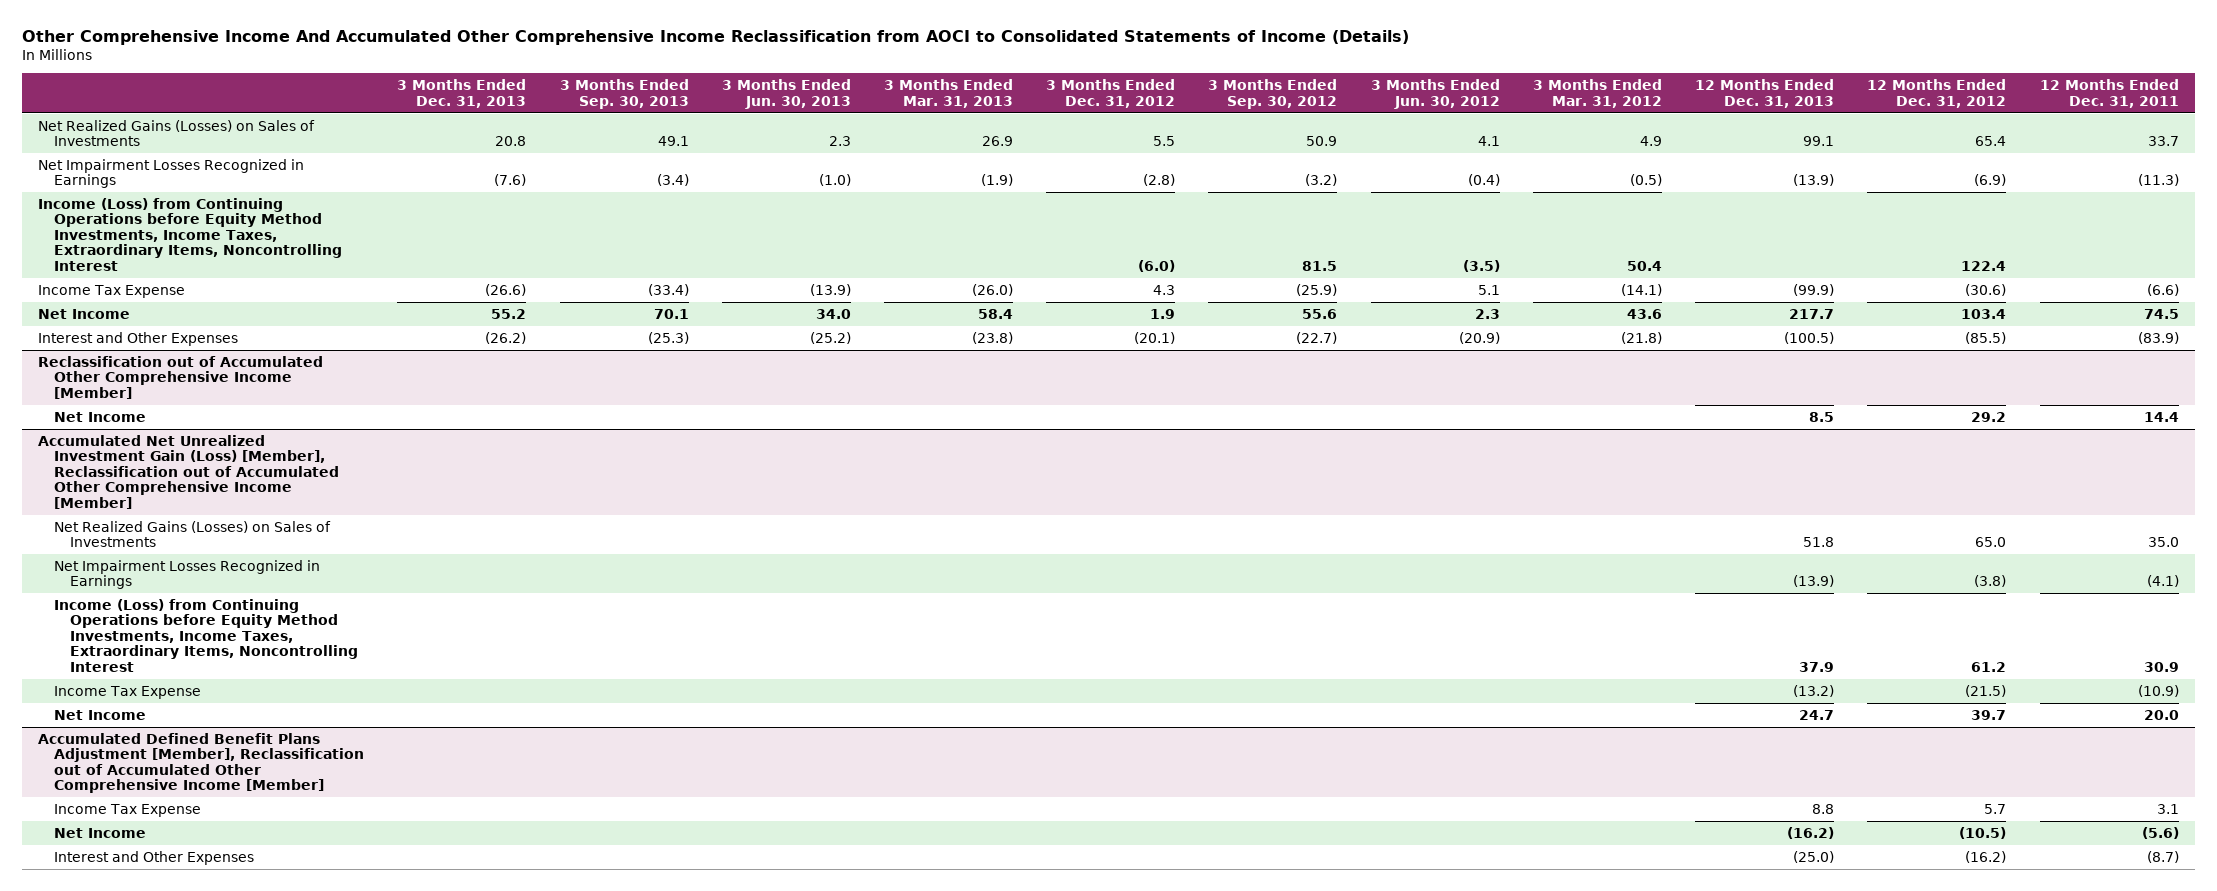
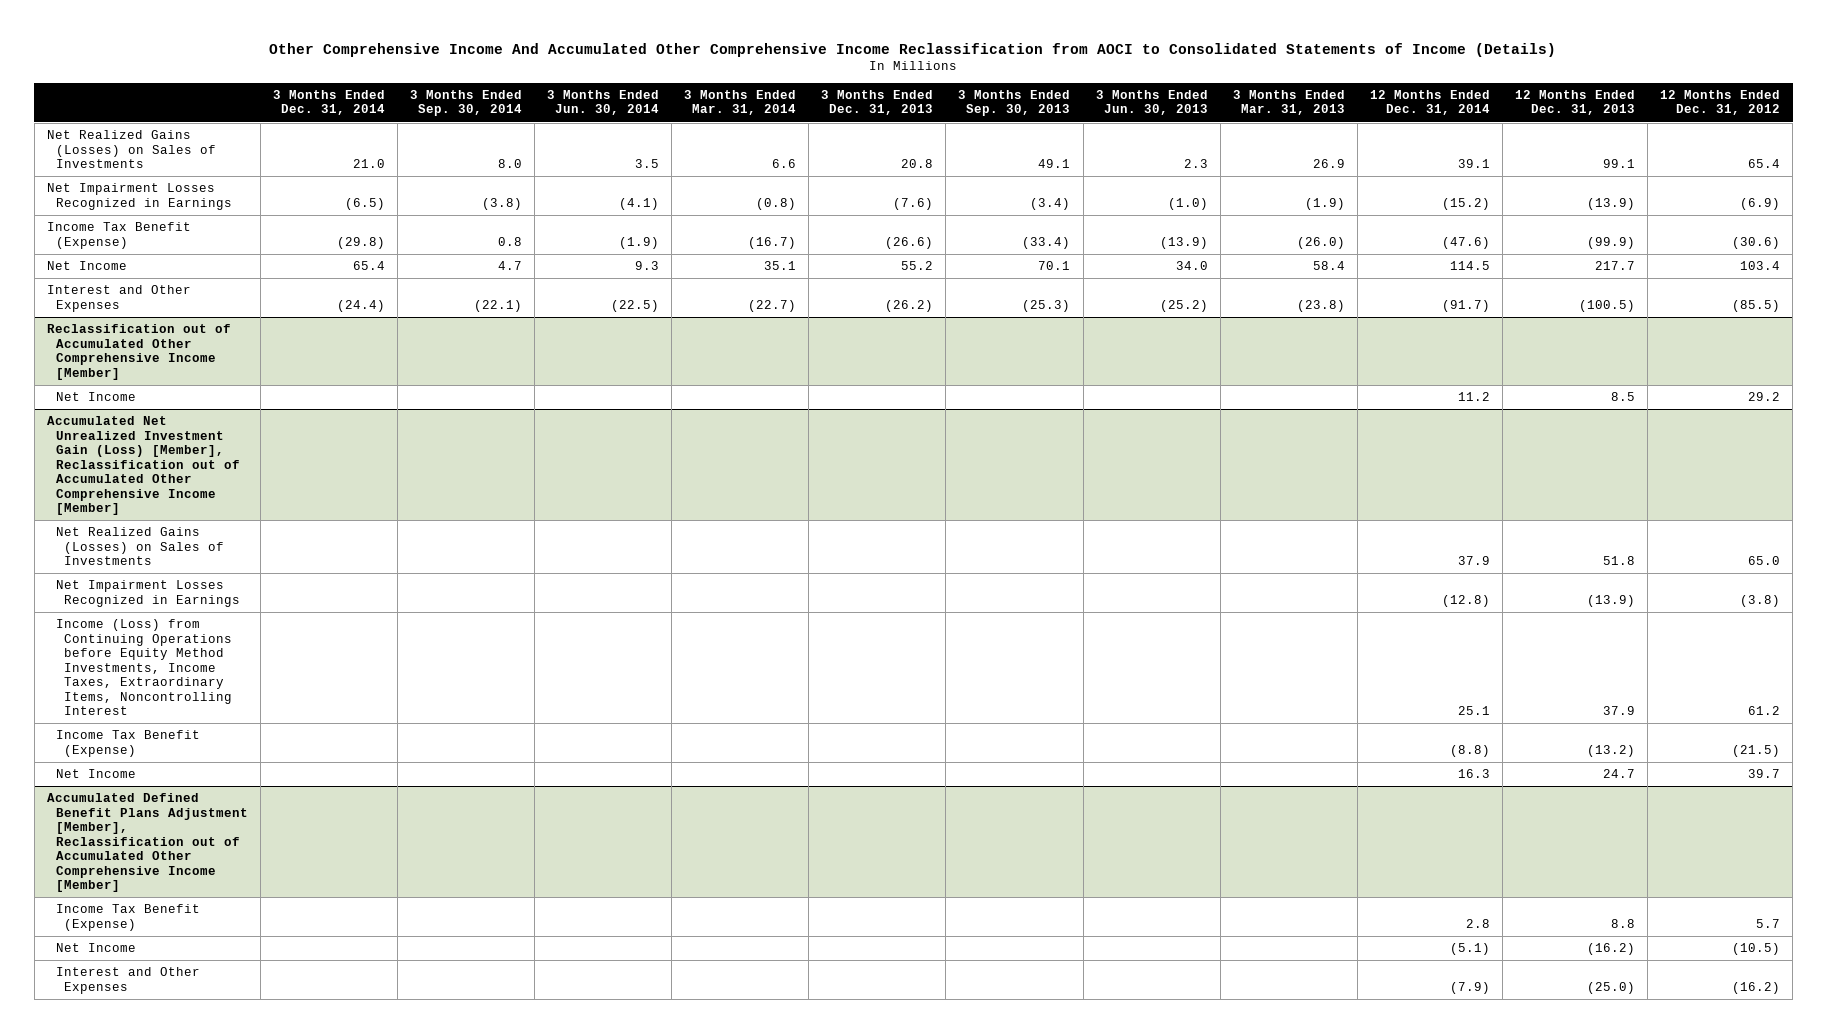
[1046,79,1176,108] 3 Months Ended Dec. 31, 2012 -> none
[1208,79,1338,109] 3 Months Ended Sep. 30, 2012 -> none
[1370,79,1500,109] 3 Months Ended Jun. 30, 2012 -> none
[1532,79,1662,108] 3 Months Ended Mar. 31, 2012 -> none
[2039,79,2179,108] 12 Months Ended Dec. 31, 2011 -> none
none -> [272,89,385,116] 3 Months Ended Dec. 31, 2014
none -> [409,89,522,117] 3 Months Ended Sep. 30, 2014
none -> [547,89,660,116] 3 Months Ended Jun. 30, 2014
none -> [684,89,797,116] 3 Months Ended Mar. 31, 2014
none -> [1369,89,1490,116] 12 Months Ended Dec. 31, 2014
[38,197,343,271] Income (Loss) from Continuing Operations before Equity Method Investments, Income Taxes, Extraordinary Items, Noncontrolling Interest -> none
[38,284,186,298] Income Tax Expense -> [46,222,191,249] Income Tax Benefit (Expense)
[54,685,202,699] Income Tax Expense -> [55,730,200,757] Income Tax Benefit (Expense)
[54,803,202,817] Income Tax Expense -> [55,904,200,931] Income Tax Benefit (Expense)

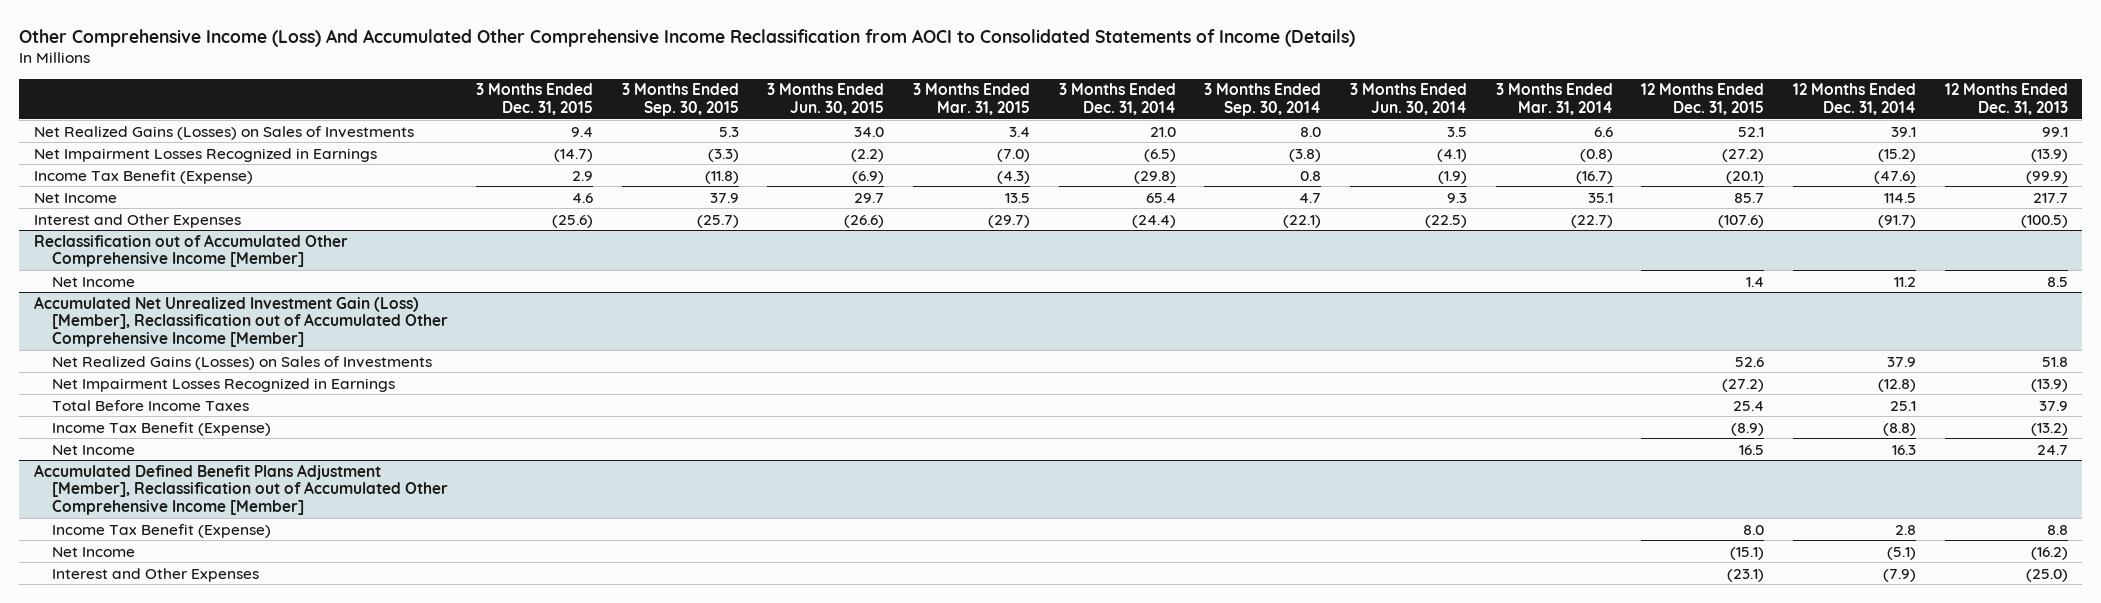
[269,42,1557,57] Other Comprehensive Income And Accumulated Other Comprehensive Income Reclassification from AOCI to Consolidated Statements of Income (Details) -> [19,28,1356,47] Other Comprehensive Income (Loss) And Accumulated Other Comprehensive Income Reclassification from AOCI to Consolidated Statements of Income (Details)
[821,89,934,116] 3 Months Ended Dec. 31, 2013 -> none
[958,89,1071,117] 3 Months Ended Sep. 30, 2013 -> none
[1095,89,1208,116] 3 Months Ended Jun. 30, 2013 -> none
[1232,89,1345,116] 3 Months Ended Mar. 31, 2013 -> none
[1660,89,1781,116] 12 Months Ended Dec. 31, 2012 -> none
none -> [476,83,594,115] 3 Months Ended Dec. 31, 2015
none -> [621,83,739,116] 3 Months Ended Sep. 30, 2015
none -> [767,83,885,115] 3 Months Ended Jun. 30, 2015
none -> [913,83,1031,115] 3 Months Ended Mar. 31, 2015
none -> [1641,83,1765,115] 12 Months Ended Dec. 31, 2015
[55,619,233,716] Income (Loss) from Continuing Operations before Equity Method Investments, Income Taxes, Extraordinary Items, Noncontrolling Interest -> [51,399,249,411] Total Before Income Taxes

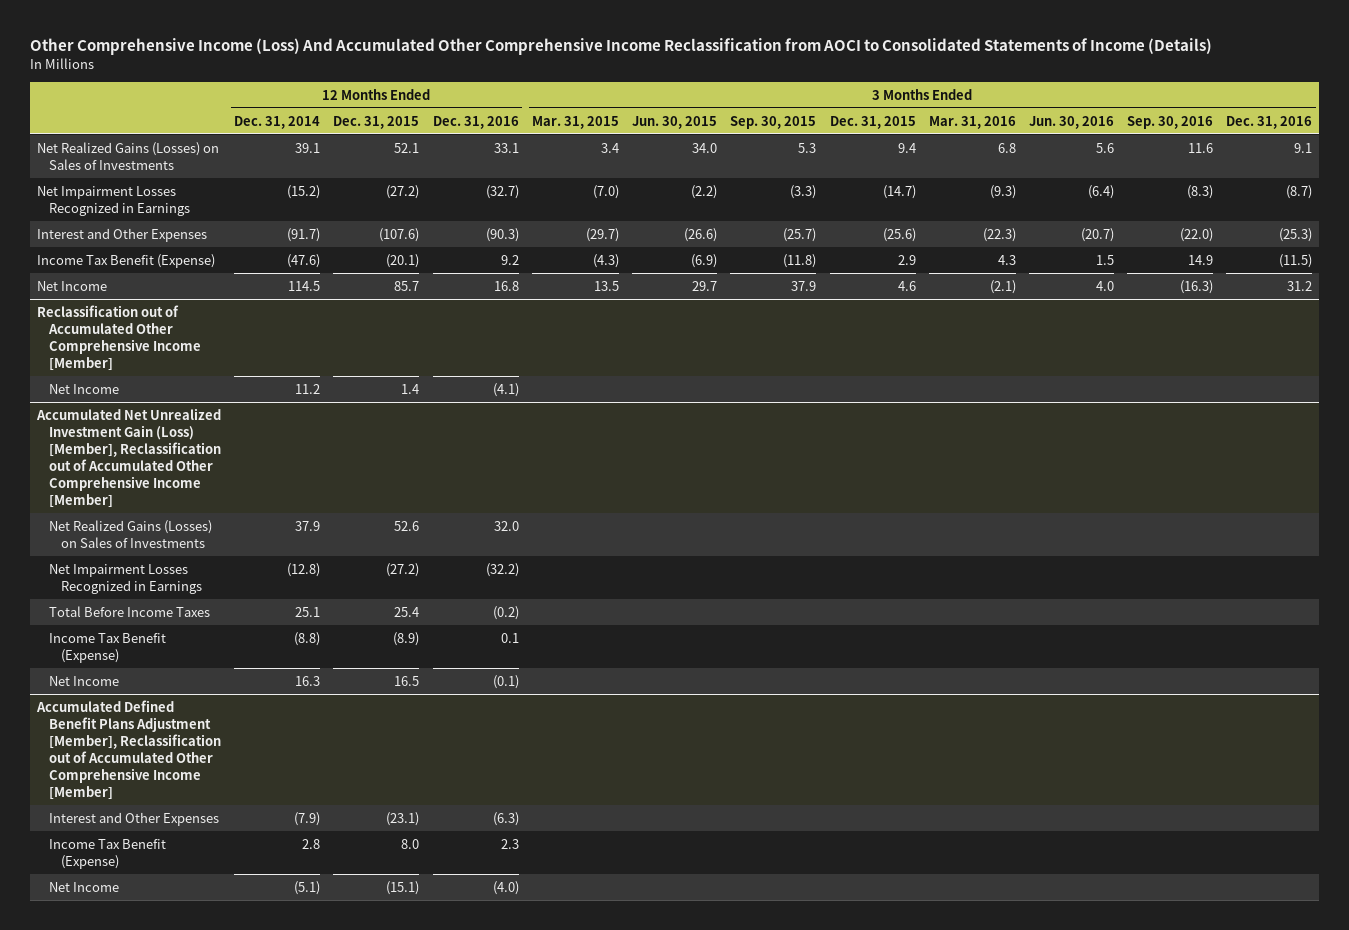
[1058,83,1176,115] 3 Months Ended Dec. 31, 2014 -> none
[1204,83,1322,116] 3 Months Ended Sep. 30, 2014 -> none
[1350,83,1468,115] 3 Months Ended Jun. 30, 2014 -> none
[1495,83,1613,115] 3 Months Ended Mar. 31, 2014 -> none
[1944,83,2068,115] 12 Months Ended Dec. 31, 2013 -> none
none -> [432,115,519,129] Dec. 31, 2016
none -> [928,115,1016,129] Mar. 31, 2016
none -> [1028,115,1114,129] Jun. 30, 2016
none -> [1127,115,1214,129] Sep. 30, 2016
none -> [1226,115,1313,129] Dec. 31, 2016
[33,213,241,228] Interest and Other Expenses -> [36,227,207,242] Interest and Other Expenses
[51,567,259,582] Interest and Other Expenses -> [49,811,220,826] Interest and Other Expenses

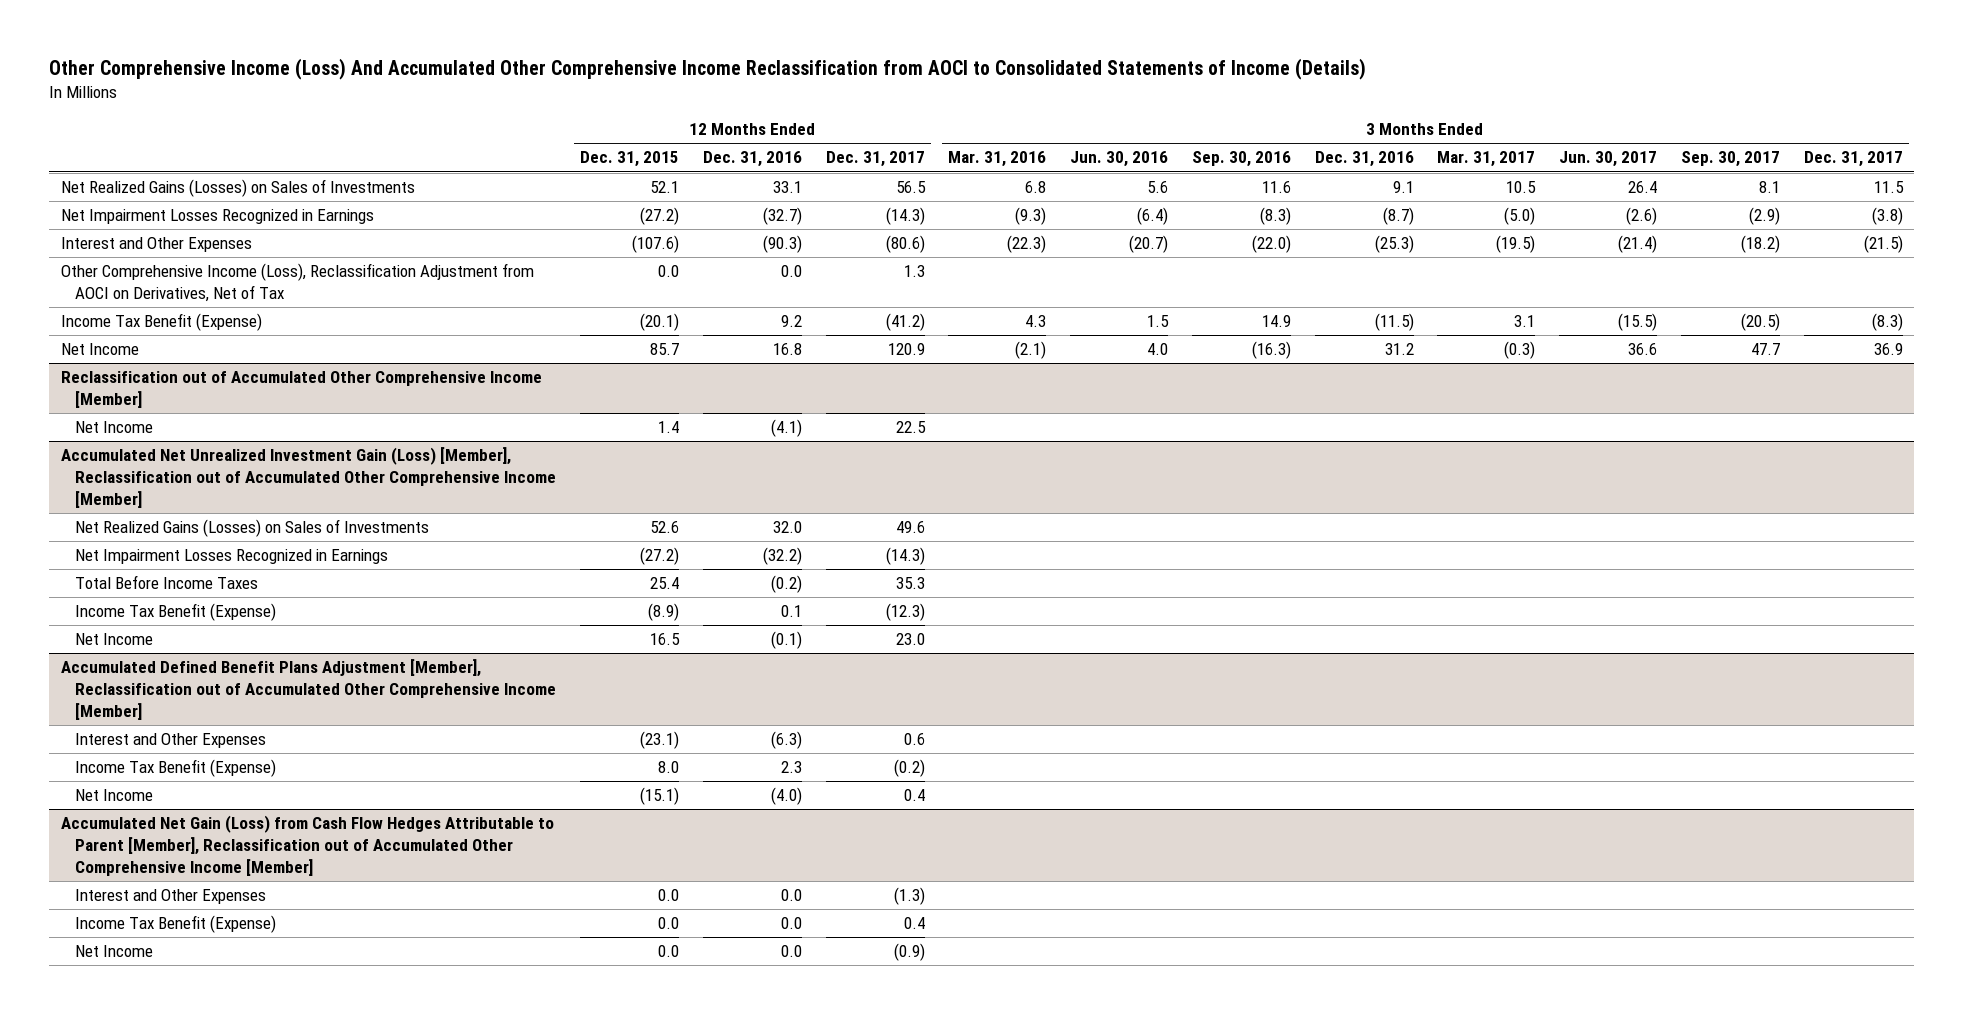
[234,115,321,129] Dec. 31, 2014 -> none
[531,115,619,129] Mar. 31, 2015 -> none
[632,115,718,129] Jun. 30, 2015 -> none
[730,115,817,129] Sep. 30, 2015 -> none
[829,115,916,129] Dec. 31, 2015 -> none
none -> [825,151,925,168] Dec. 31, 2017
none -> [1437,151,1536,168] Mar. 31, 2017
none -> [1559,151,1658,168] Jun. 30, 2017
none -> [1680,151,1780,168] Sep. 30, 2017
none -> [1803,151,1903,168] Dec. 31, 2017
none -> [60,263,534,302] Other Comprehensive Income (Loss), Reclassification Adjustment from AOCI on Derivatives, Net of Tax
none -> [60,815,554,876] Accumulated Net Gain (Loss) from Cash Flow Hedges Attributable to Parent [Member], Reclassification out of Accumulated Other Comprehensive Income [Member]
none -> [75,889,267,905] Interest and Other Expenses
none -> [75,915,277,934] Income Tax Benefit (Expense)
none -> [75,945,154,958] Net Income

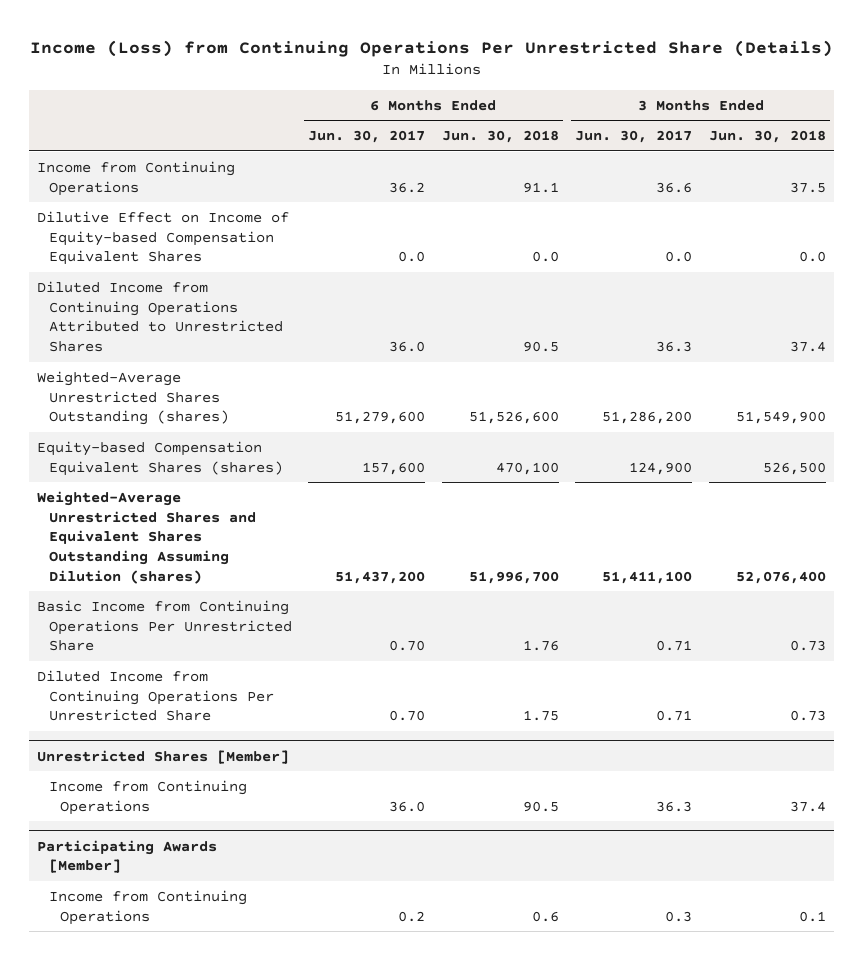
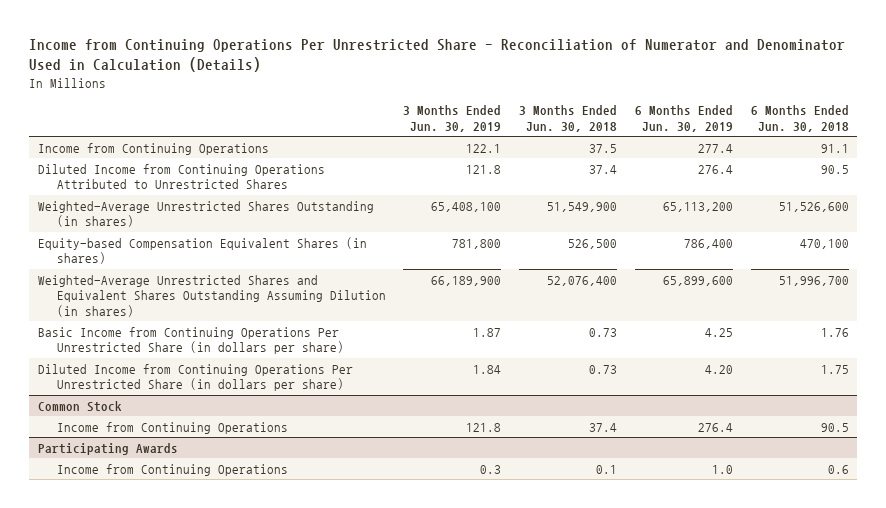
[29,40,833,58] Income (Loss) from Continuing Operations Per Unrestricted Share (Details) -> [28,38,845,73] Income from Continuing Operations Per Unrestricted Share - Reconciliation of Numerator and Denominator Used in Calculation (Details)
[308,130,426,144] Jun. 30, 2017 -> none
[575,130,693,144] Jun. 30, 2017 -> none
none -> [403,105,502,132] 3 Months Ended Jun. 30, 2019
none -> [634,105,733,132] 6 Months Ended Jun. 30, 2019
[37,210,290,266] Dilutive Effect on Income of Equity-based Compensation Equivalent Shares -> none
[37,370,229,426] Weighted-Average Unrestricted Shares Outstanding (shares) -> [37,200,374,228] Weighted-Average Unrestricted Shares Outstanding (in shares)
[37,440,283,476] Equity-based Compensation Equivalent Shares (shares) -> [37,236,367,265] Equity-based Compensation Equivalent Shares (in shares)
[37,490,256,584] Weighted-Average Unrestricted Shares and Equivalent Shares Outstanding Assuming Dilution (shares) -> [37,274,386,317] Weighted-Average Unrestricted Shares and Equivalent Shares Outstanding Assuming Dilution (in shares)
[37,599,292,652] Basic Income from Continuing Operations Per Unrestricted Share -> [37,326,344,355] Basic Income from Continuing Operations Per Unrestricted Share (in dollars per share)
[37,669,274,722] Diluted Income from Continuing Operations Per Unrestricted Share -> [37,363,353,392] Diluted Income from Continuing Operations Per Unrestricted Share (in dollars per share)
[37,749,290,764] Unrestricted Shares [Member] -> [37,400,122,412] Common Stock
[37,839,218,874] Participating Awards [Member] -> [37,442,178,455] Participating Awards

